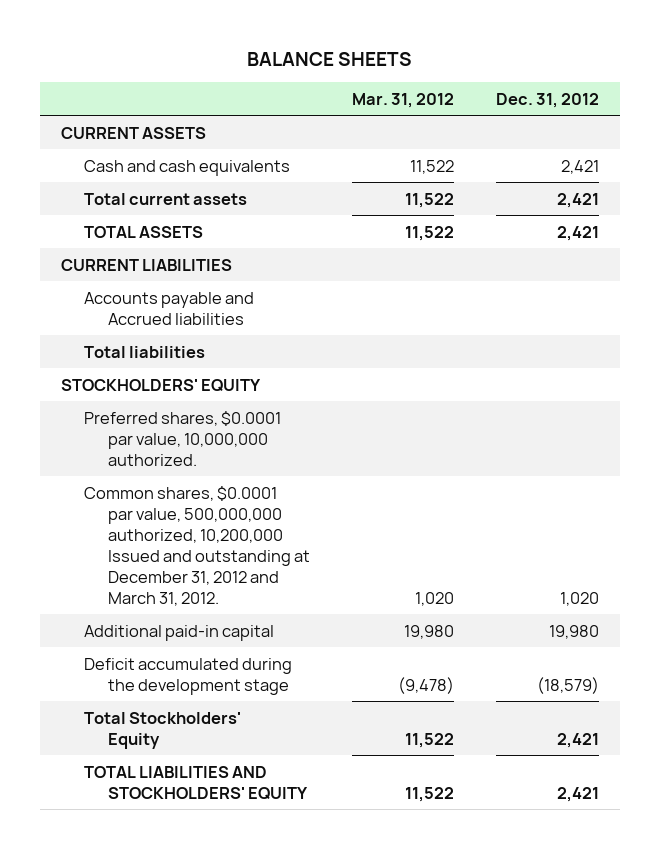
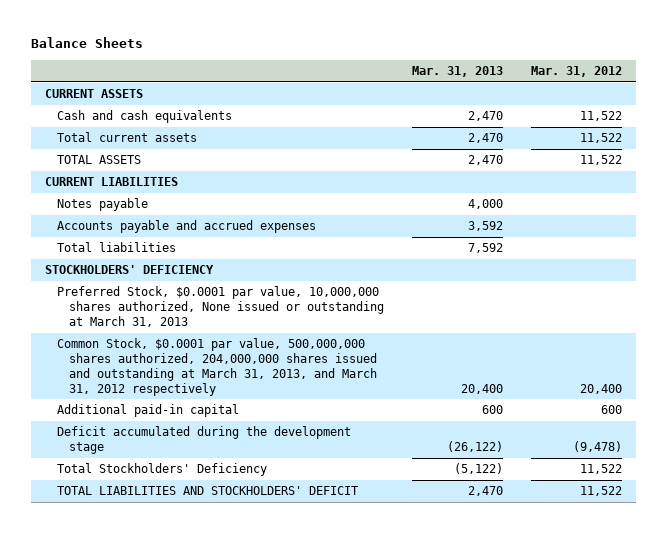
[246,51,412,66] BALANCE SHEETS -> [30,37,143,49] Balance Sheets
[495,92,599,108] Dec. 31, 2012 -> none
none -> [412,66,504,78] Mar. 31, 2013
none -> [56,198,148,212] Notes payable
[84,291,255,325] Accounts payable and Accrued liabilities -> [56,220,316,234] Accounts payable and accrued expenses
[60,378,261,392] STOCKHOLDERS' EQUITY -> [44,265,214,275] STOCKHOLDERS' DEFICIENCY
[84,410,282,466] Preferred shares, $0.0001 par value, 10,000,000 authorized. -> [56,286,385,327] Preferred Stock, $0.0001 par value, 10,000,000 shares authorized, None issued or outstanding at March 31, 2013
[84,485,310,606] Common shares, $0.0001 par value, 500,000,000 authorized, 10,200,000 Issued and outstanding at December 31, 2012 and March 31, 2012. -> [56,338,378,396] Common Stock, $0.0001 par value, 500,000,000 shares authorized, 204,000,000 shares issued and outstanding at March 31, 2013, and March 31, 2012 respectively
[414,591,454,606] 1,020 -> [580,383,623,394] 20,400
[403,624,454,639] 19,980 -> [601,405,623,415] 600
[84,711,242,749] Total Stockholders' Equity -> [56,463,267,477] Total Stockholders' Deficiency
[84,765,308,800] TOTAL LIABILITIES AND STOCKHOLDERS' EQUITY -> [56,486,358,496] TOTAL LIABILITIES AND STOCKHOLDERS' DEFICIT

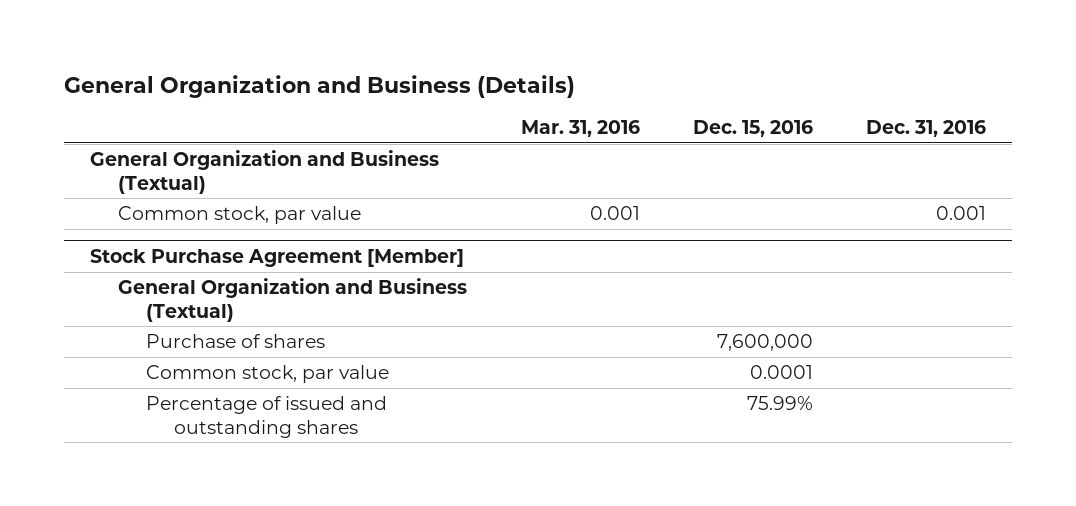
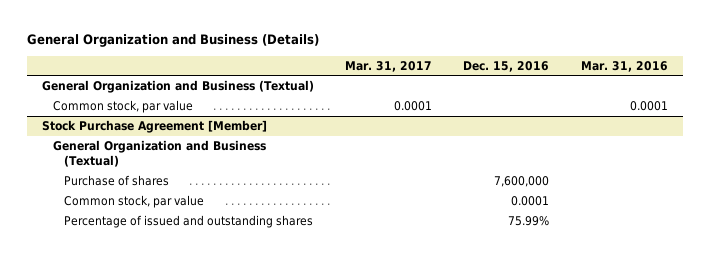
[865,120,986,138] Dec. 31, 2016 -> none
none -> [345,60,433,72] Mar. 31, 2017
[589,205,640,220] 0.001 -> [629,101,668,112] 0.0001

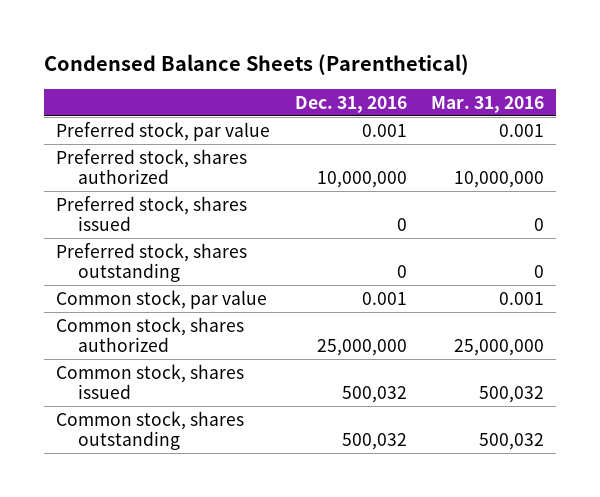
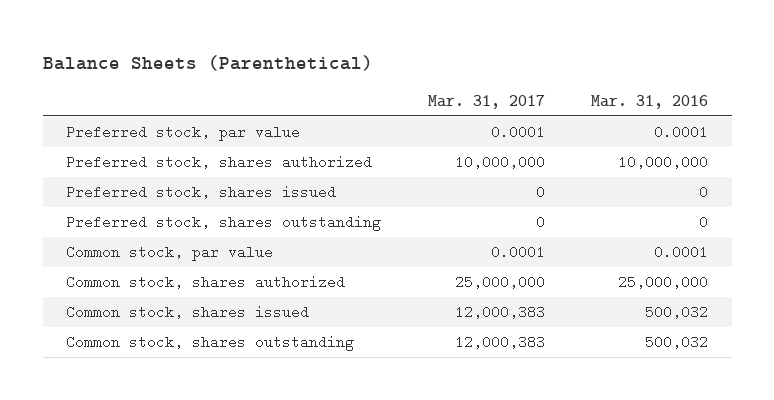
[44,54,470,76] Condensed Balance Sheets (Parenthetical) -> [42,54,373,71] Balance Sheets (Parenthetical)
[294,95,407,113] Dec. 31, 2016 -> none
none -> [427,94,545,109] Mar. 31, 2017
[498,123,544,137] 0.001 -> [654,125,709,140] 0.0001
[498,291,544,305] 0.001 -> [654,245,709,260] 0.0001

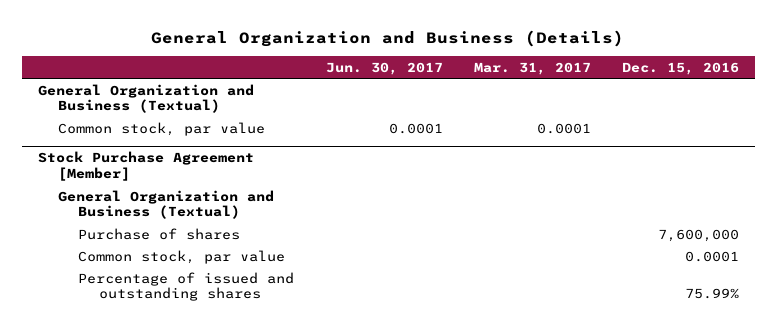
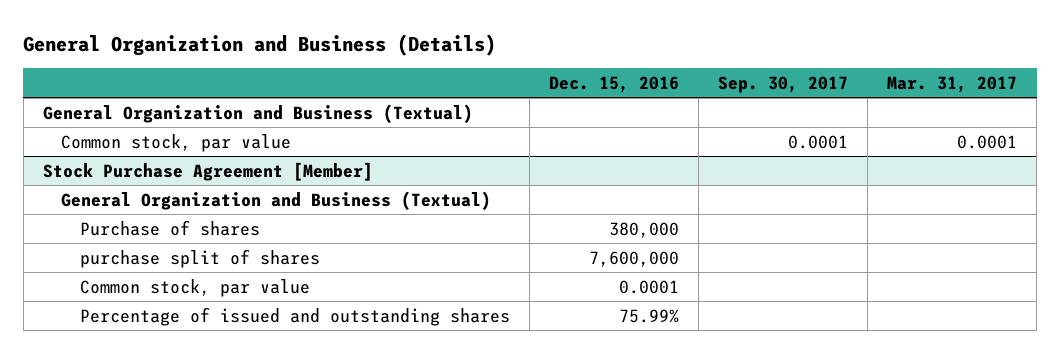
[325,61,443,75] Jun. 30, 2017 -> none
none -> [718,75,849,93] Sep. 30, 2017
[657,228,739,242] 7,600,000 -> [608,221,679,238] 380,000
none -> [79,248,320,268] purchase split of shares

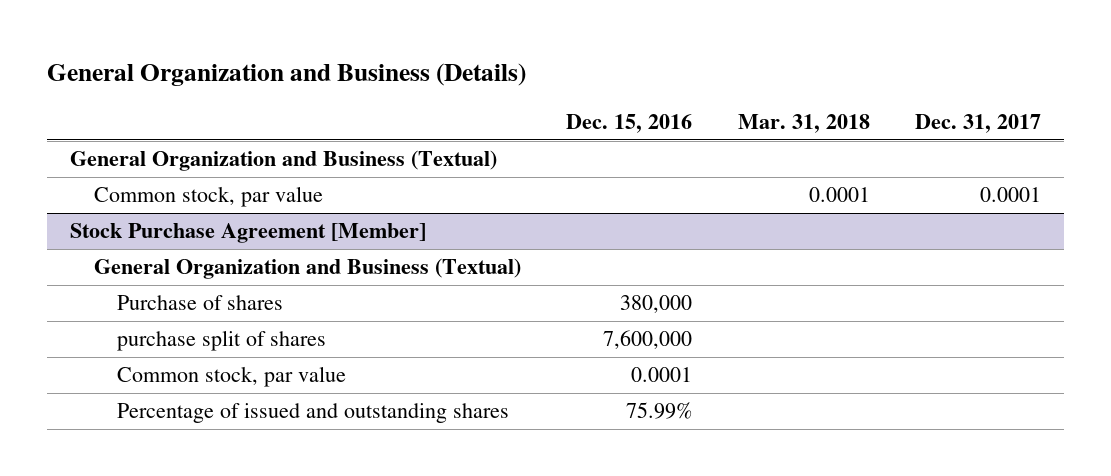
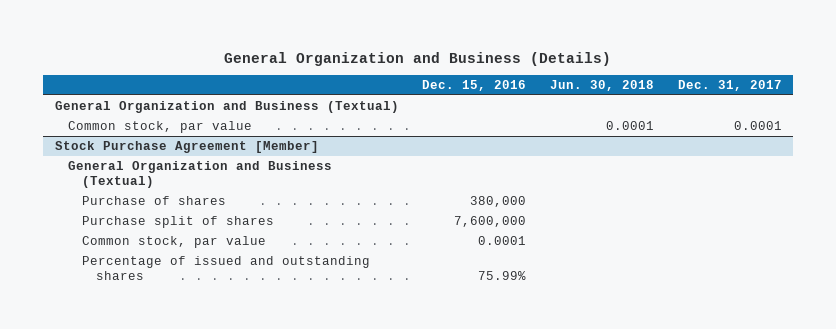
[737,113,870,133] Mar. 31, 2018 -> none
none -> [549,80,654,92] Jun. 30, 2018
[117,330,327,352] purchase split of shares -> [82,216,275,229] Purchase split of shares

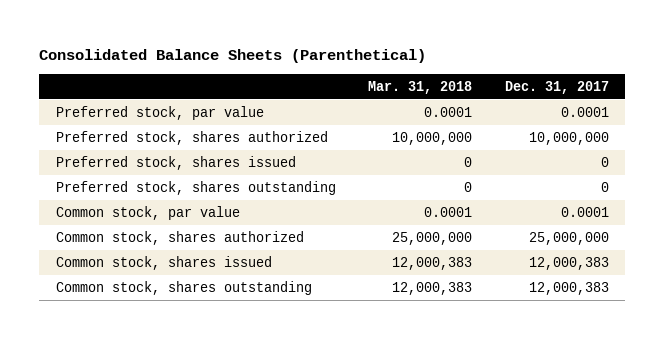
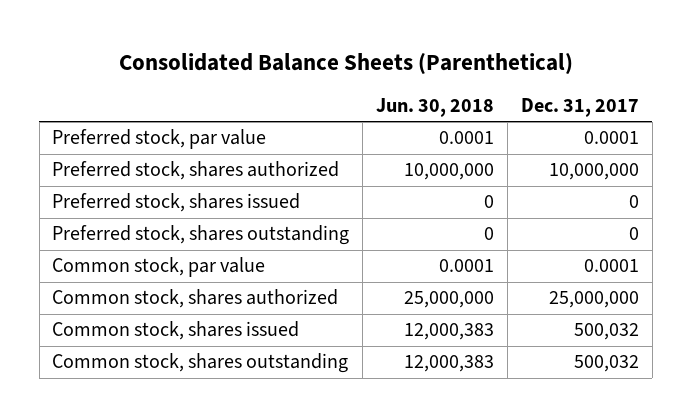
[368,80,473,94] Mar. 31, 2018 -> none
none -> [376,98,495,118] Jun. 30, 2018
[529,256,610,270] 12,000,383 -> [573,323,639,341] 500,032
[529,281,610,295] 12,000,383 -> [573,355,639,373] 500,032

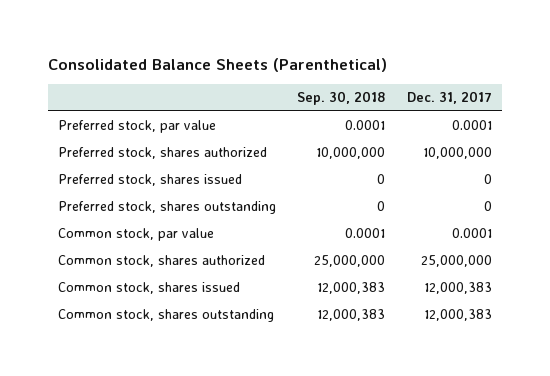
[376,98,495,118] Jun. 30, 2018 -> none
none -> [297,90,386,105] Sep. 30, 2018
[573,323,639,341] 500,032 -> [423,282,492,295] 12,000,383
[573,355,639,373] 500,032 -> [423,309,492,322] 12,000,383

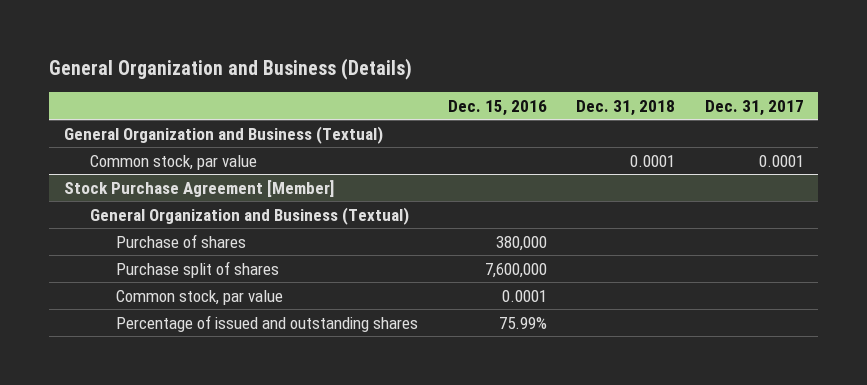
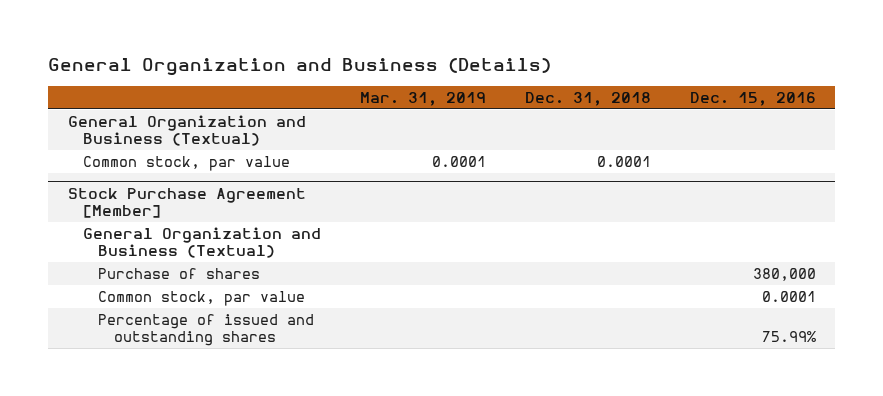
[704,99,804,116] Dec. 31, 2017 -> none
none -> [359,91,486,106] Mar. 31, 2019
[116,260,280,278] Purchase split of shares -> none

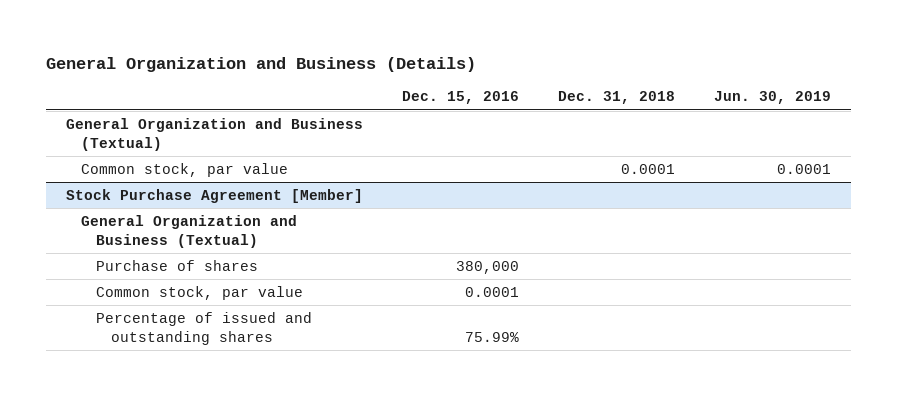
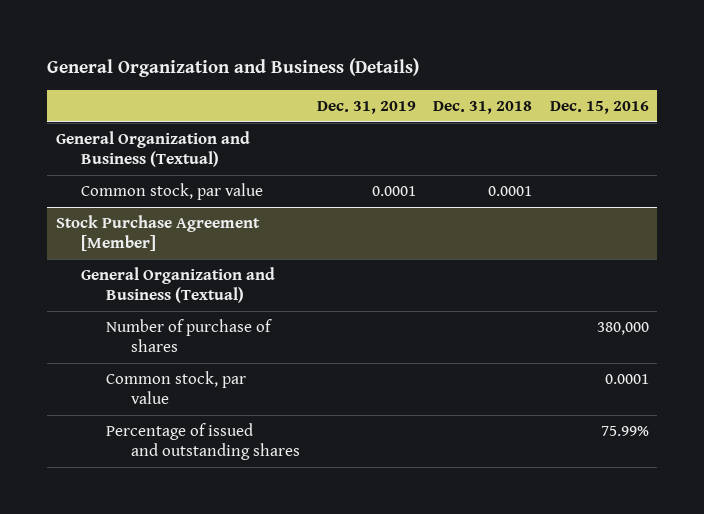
[714,91,832,105] Jun. 30, 2019 -> none
none -> [317,100,417,114] Dec. 31, 2019
[95,260,258,272] Purchase of shares -> [105,319,272,353] Number of purchase of shares

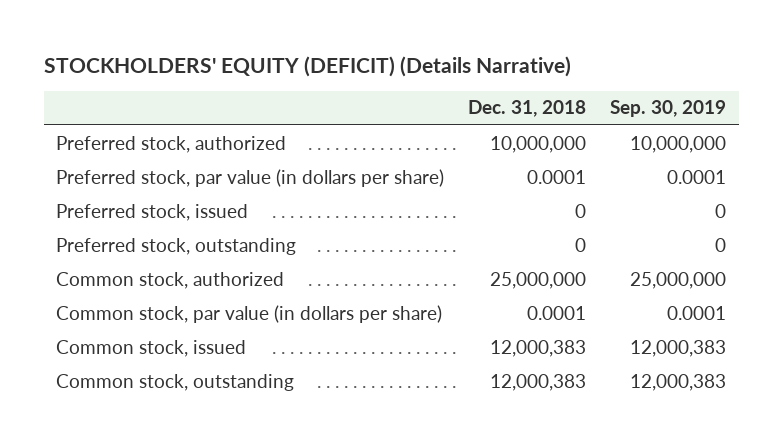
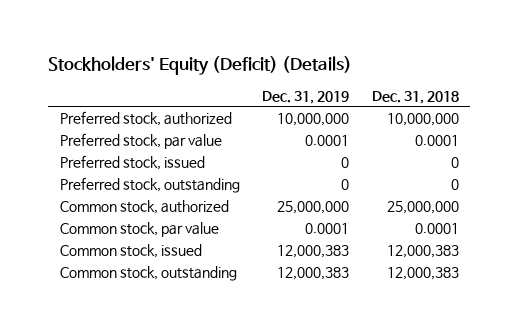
[44,55,572,77] STOCKHOLDERS' EQUITY (DEFICIT) (Details Narrative) -> [48,56,353,76] Stockholders' Equity (Deficit) (Details)
[610,100,727,118] Sep. 30, 2019 -> none
none -> [262,90,350,104] Dec. 31, 2019
[56,168,445,187] Preferred stock, par value (in dollars per share) -> [59,132,222,149] Preferred stock, par value
[56,304,443,323] Common stock, par value (in dollars per share) -> [59,221,219,237] Common stock, par value

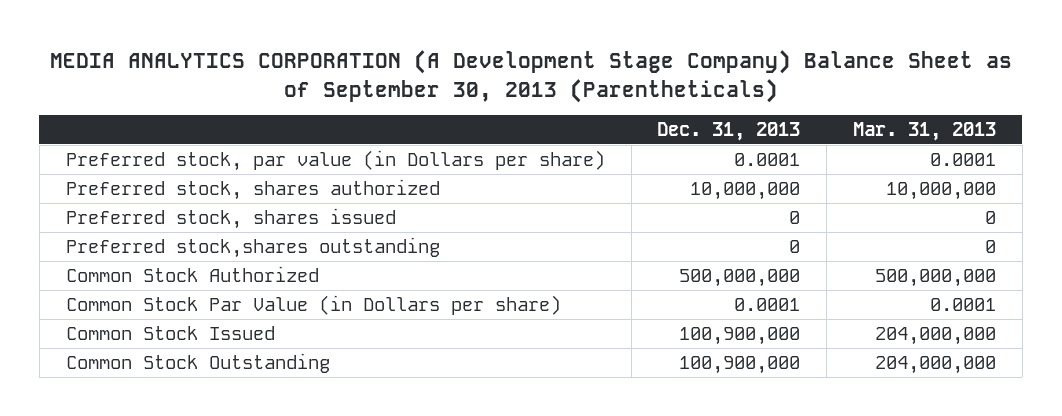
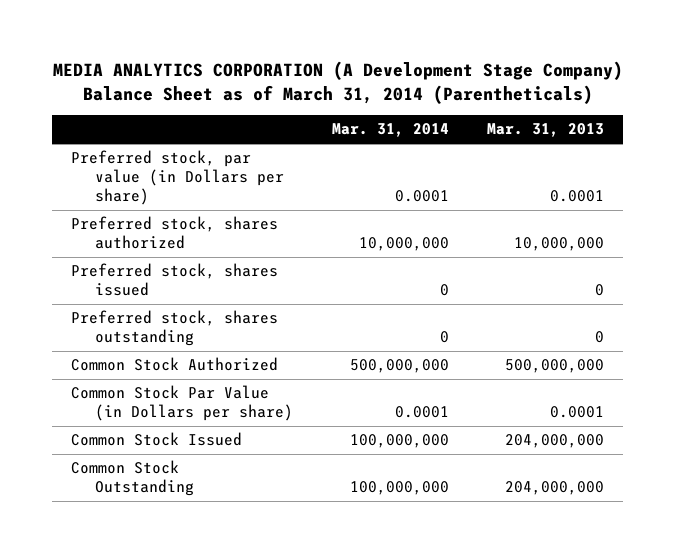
[49,49,1012,103] MEDIA ANALYTICS CORPORATION (A Development Stage Company) Balance Sheet as of September 30, 2013 (Parentheticals) -> [52,60,623,104] MEDIA ANALYTICS CORPORATION (A Development Stage Company) Balance Sheet as of March 31, 2014 (Parentheticals)
[657,121,801,141] Dec. 31, 2013 -> none
none -> [331,123,449,138] Mar. 31, 2014
[65,236,440,258] Preferred stock,shares outstanding -> [71,310,279,347] Preferred stock, shares outstanding

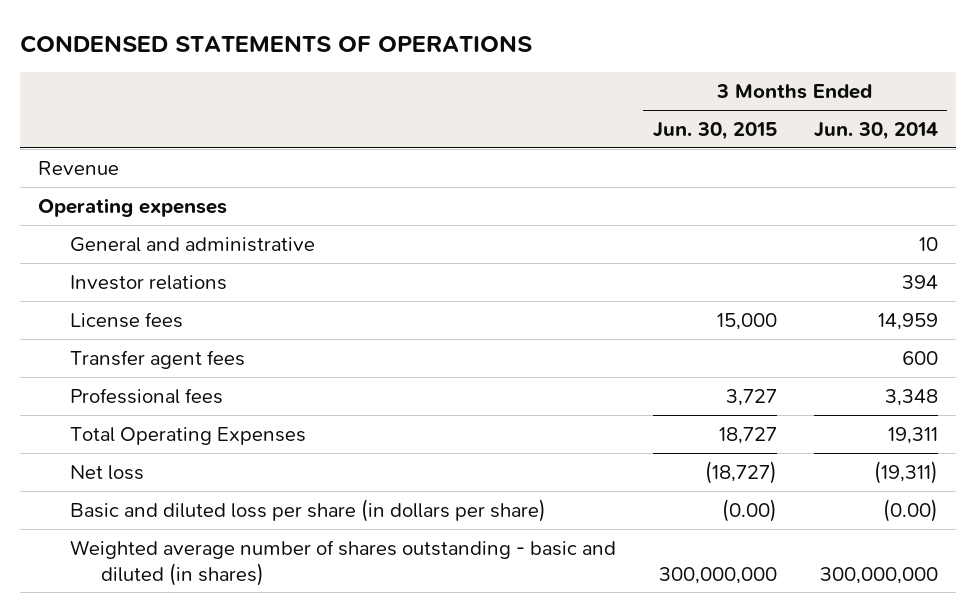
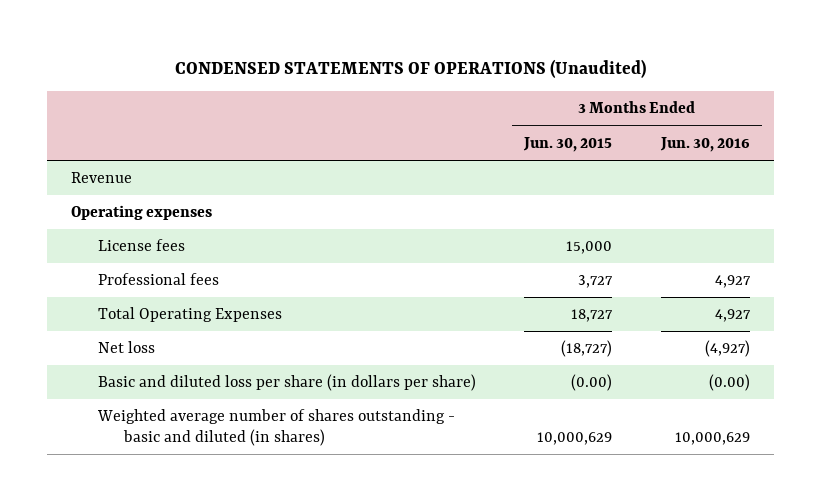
[19,34,532,53] CONDENSED STATEMENTS OF OPERATIONS -> [174,58,646,78] CONDENSED STATEMENTS OF OPERATIONS (Unaudited)
[813,121,938,140] Jun. 30, 2014 -> none
none -> [659,136,750,152] Jun. 30, 2016
[69,236,315,252] General and administrative -> none
[69,274,227,290] Investor relations -> none
[69,349,245,369] Transfer agent fees -> none
[658,566,777,584] 300,000,000 -> [537,432,613,446] 10,000,629

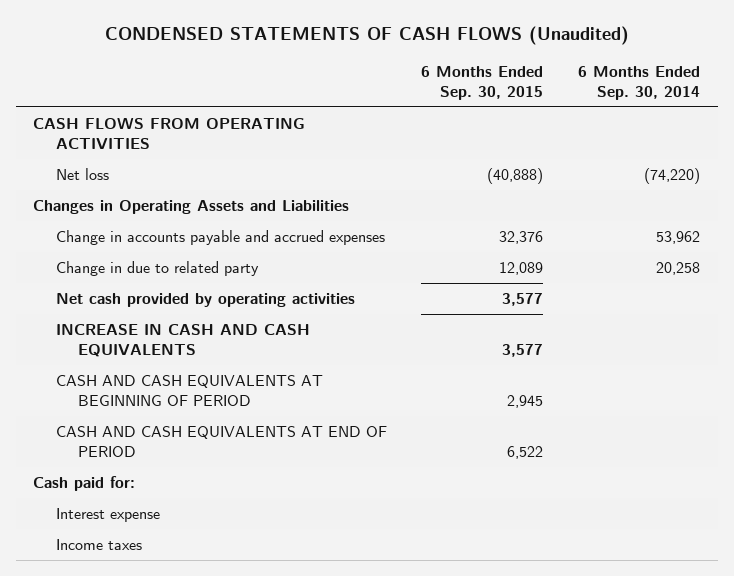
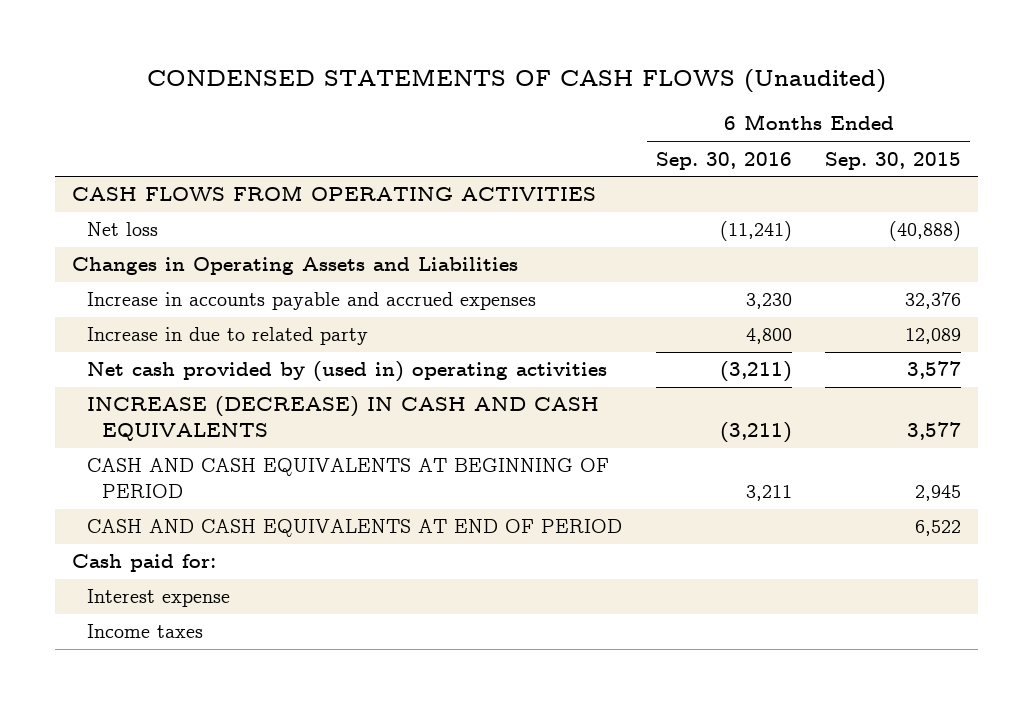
[578,65,701,100] 6 Months Ended Sep. 30, 2014 -> none
none -> [655,151,792,170] Sep. 30, 2016
[55,229,385,245] Change in accounts payable and accrued expenses -> [87,292,537,311] Increase in accounts payable and accrued expenses
[55,260,259,276] Change in due to related party -> [87,327,369,346] Increase in due to related party
[55,292,355,307] Net cash provided by operating activities -> [87,361,608,383] Net cash provided by (used in) operating activities
[55,323,310,358] INCREASE IN CASH AND CASH EQUIVALENTS -> [87,396,600,442] INCREASE (DECREASE) IN CASH AND CASH EQUIVALENTS

